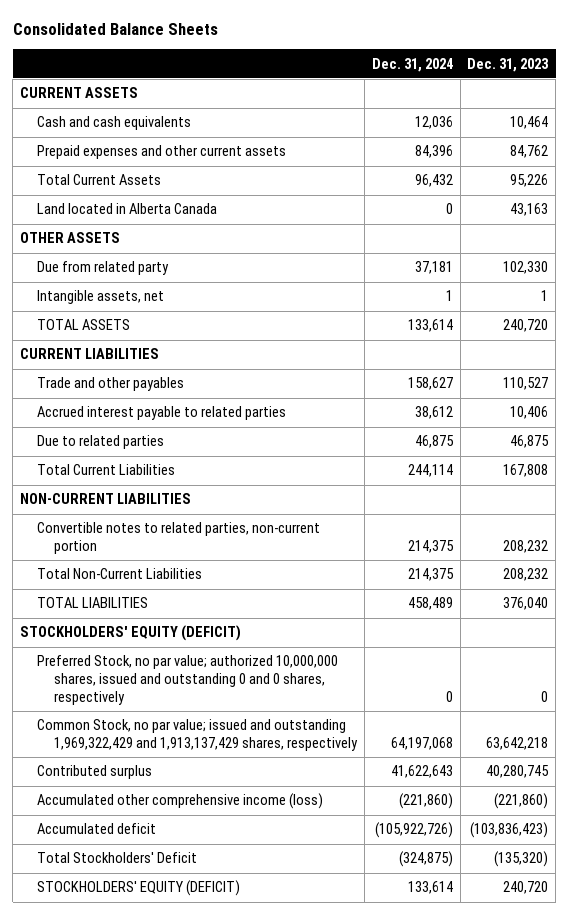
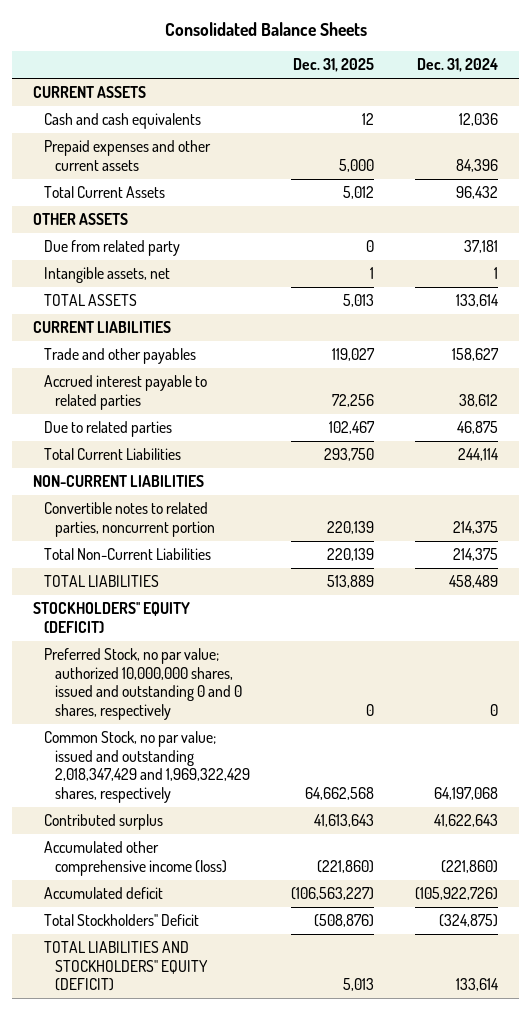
[467,57,550,72] Dec. 31, 2023 -> none
none -> [292,58,374,73] Dec. 31, 2025
[36,203,217,215] Land located in Alberta Canada -> none
[36,522,320,555] Convertible notes to related parties, non-current portion -> [43,502,215,537] Convertible notes to related parties, noncurrent portion
[20,625,242,642] STOCKHOLDERS' EQUITY (DEFICIT) -> [32,602,190,633] STOCKHOLDERS'' EQUITY (DEFICIT)
[36,719,358,752] Common Stock, no par value; issued and outstanding 1,969,322,429 and 1,913,137,429 shares, respectively -> [43,731,250,803] Common Stock, no par value; issued and outstanding 2,018,347,429 and 1,969,322,429 shares, respectively
[36,852,197,864] Total Stockholders' Deficit -> [43,914,199,927] Total Stockholders'' Deficit
[36,880,240,897] STOCKHOLDERS' EQUITY (DEFICIT) -> [43,941,208,992] TOTAL LIABILITIES AND STOCKHOLDERS'' EQUITY (DEFICIT)

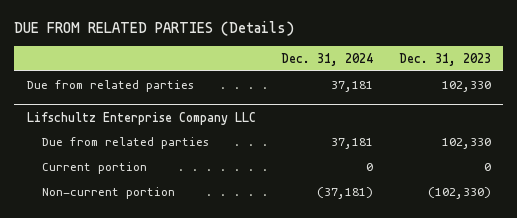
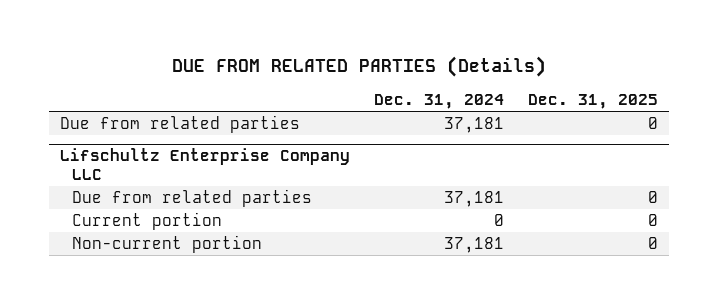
[398,52,491,66] Dec. 31, 2023 -> none
none -> [527,93,658,109] Dec. 31, 2025
[317,186,374,199] (37,181) -> [444,236,505,253] 37,181

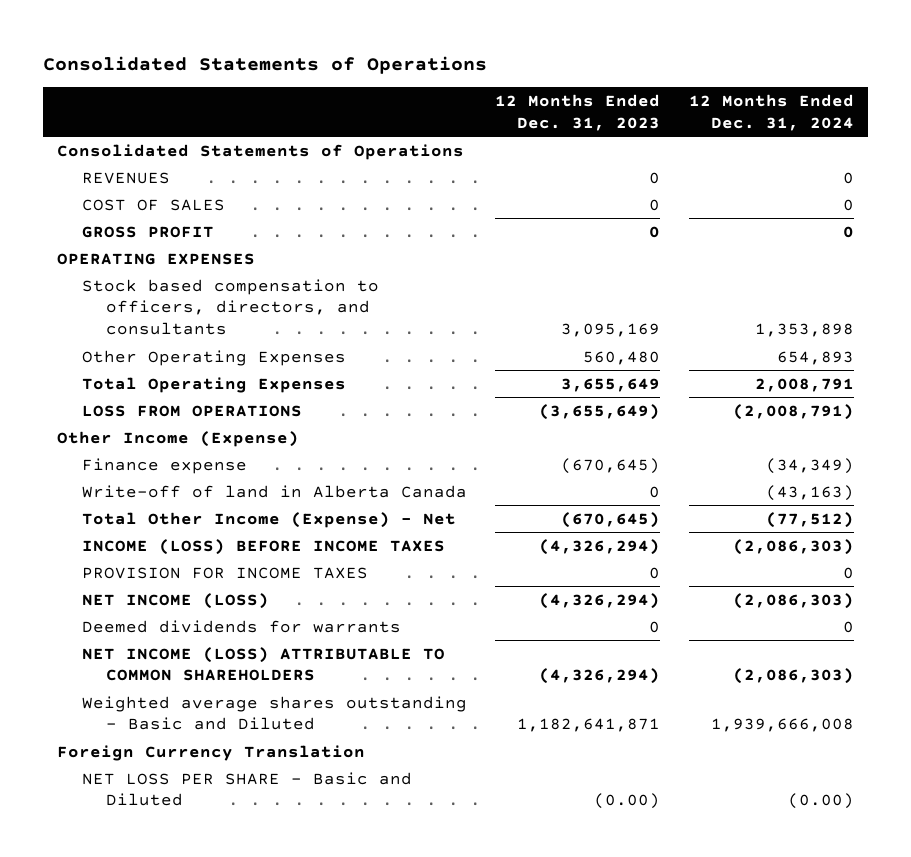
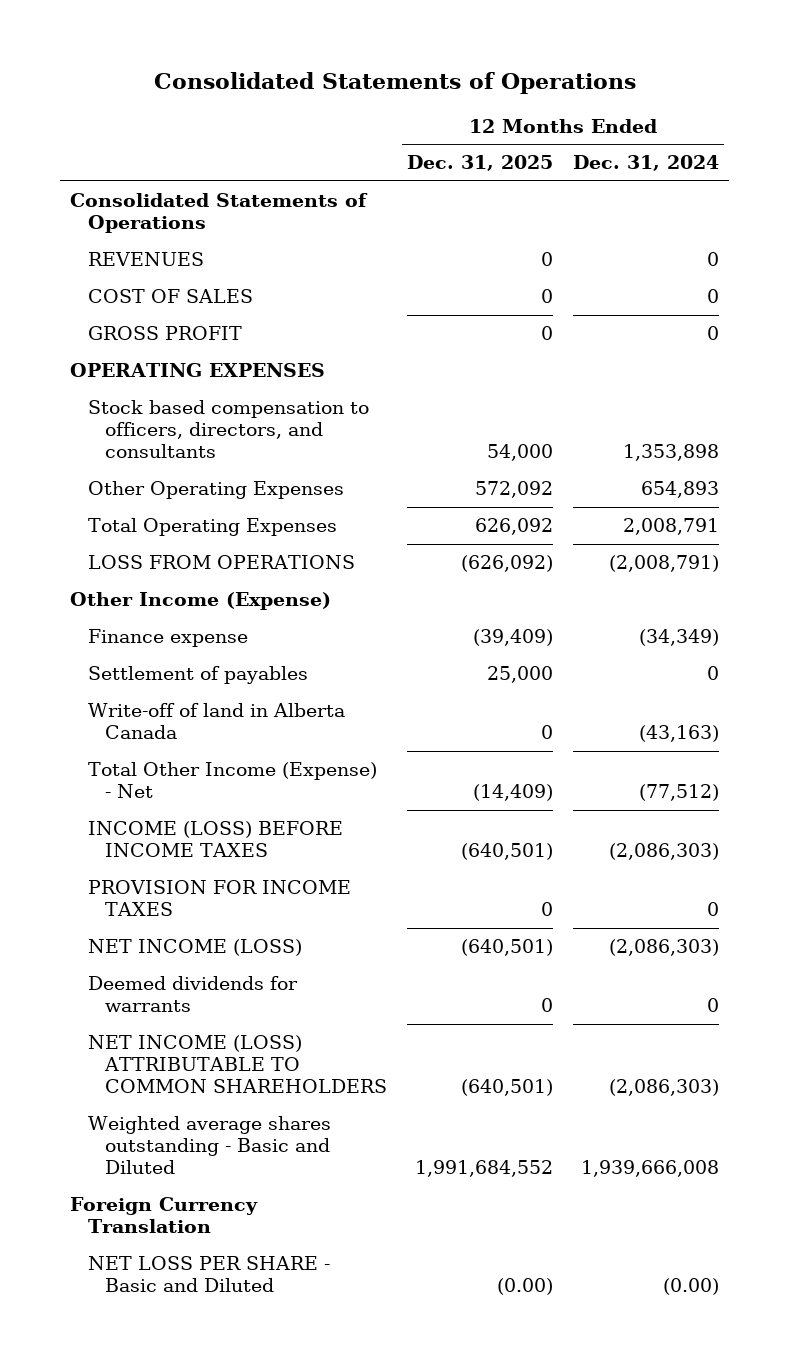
[495,94,661,131] 12 Months Ended Dec. 31, 2023 -> none
none -> [406,155,553,172] Dec. 31, 2025
none -> [87,666,308,685] Settlement of payables

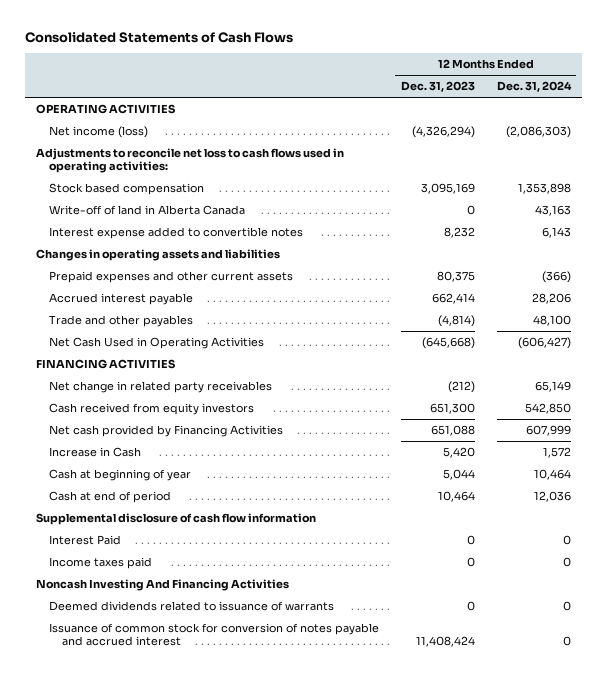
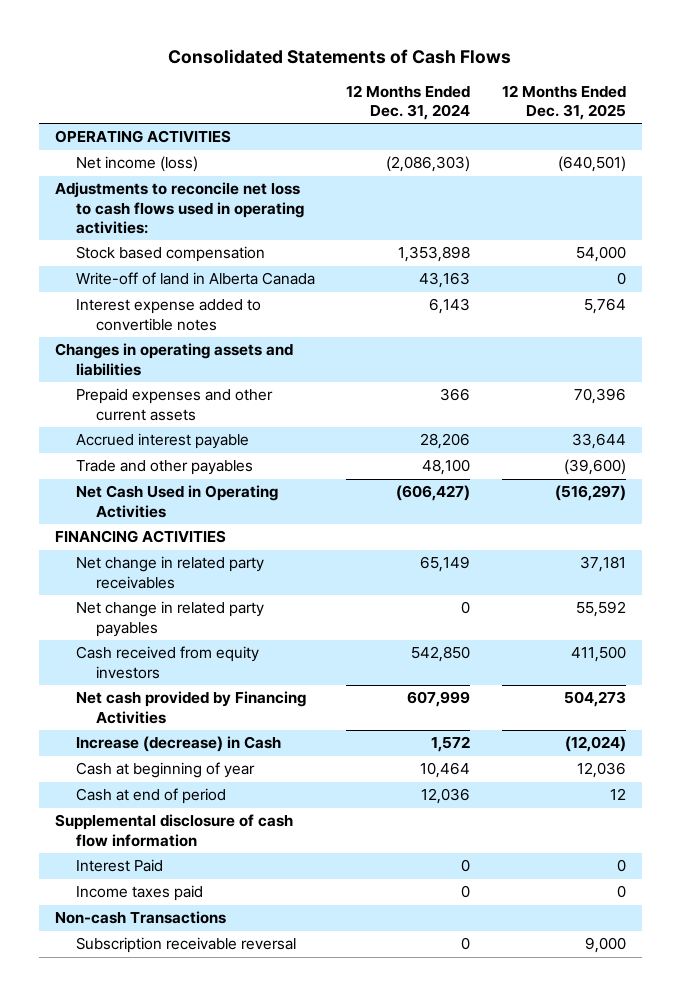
[400,81,475,93] Dec. 31, 2023 -> none
none -> [501,84,626,121] 12 Months Ended Dec. 31, 2025
[541,271,571,284] (366) -> [440,388,471,402] 366
none -> [75,601,264,637] Net change in related party payables
[48,447,141,458] Increase in Cash -> [75,736,281,753] Increase (decrease) in Cash
[48,601,334,612] Deemed dividends related to issuance of warrants -> none
[48,623,379,647] Issuance of common stock for conversion of notes payable and accrued interest -> none
[35,579,289,592] Noncash Investing And Financing Activities -> [54,911,226,925] Non-cash Transactions
none -> [75,937,296,954] Subscription receivable reversal

